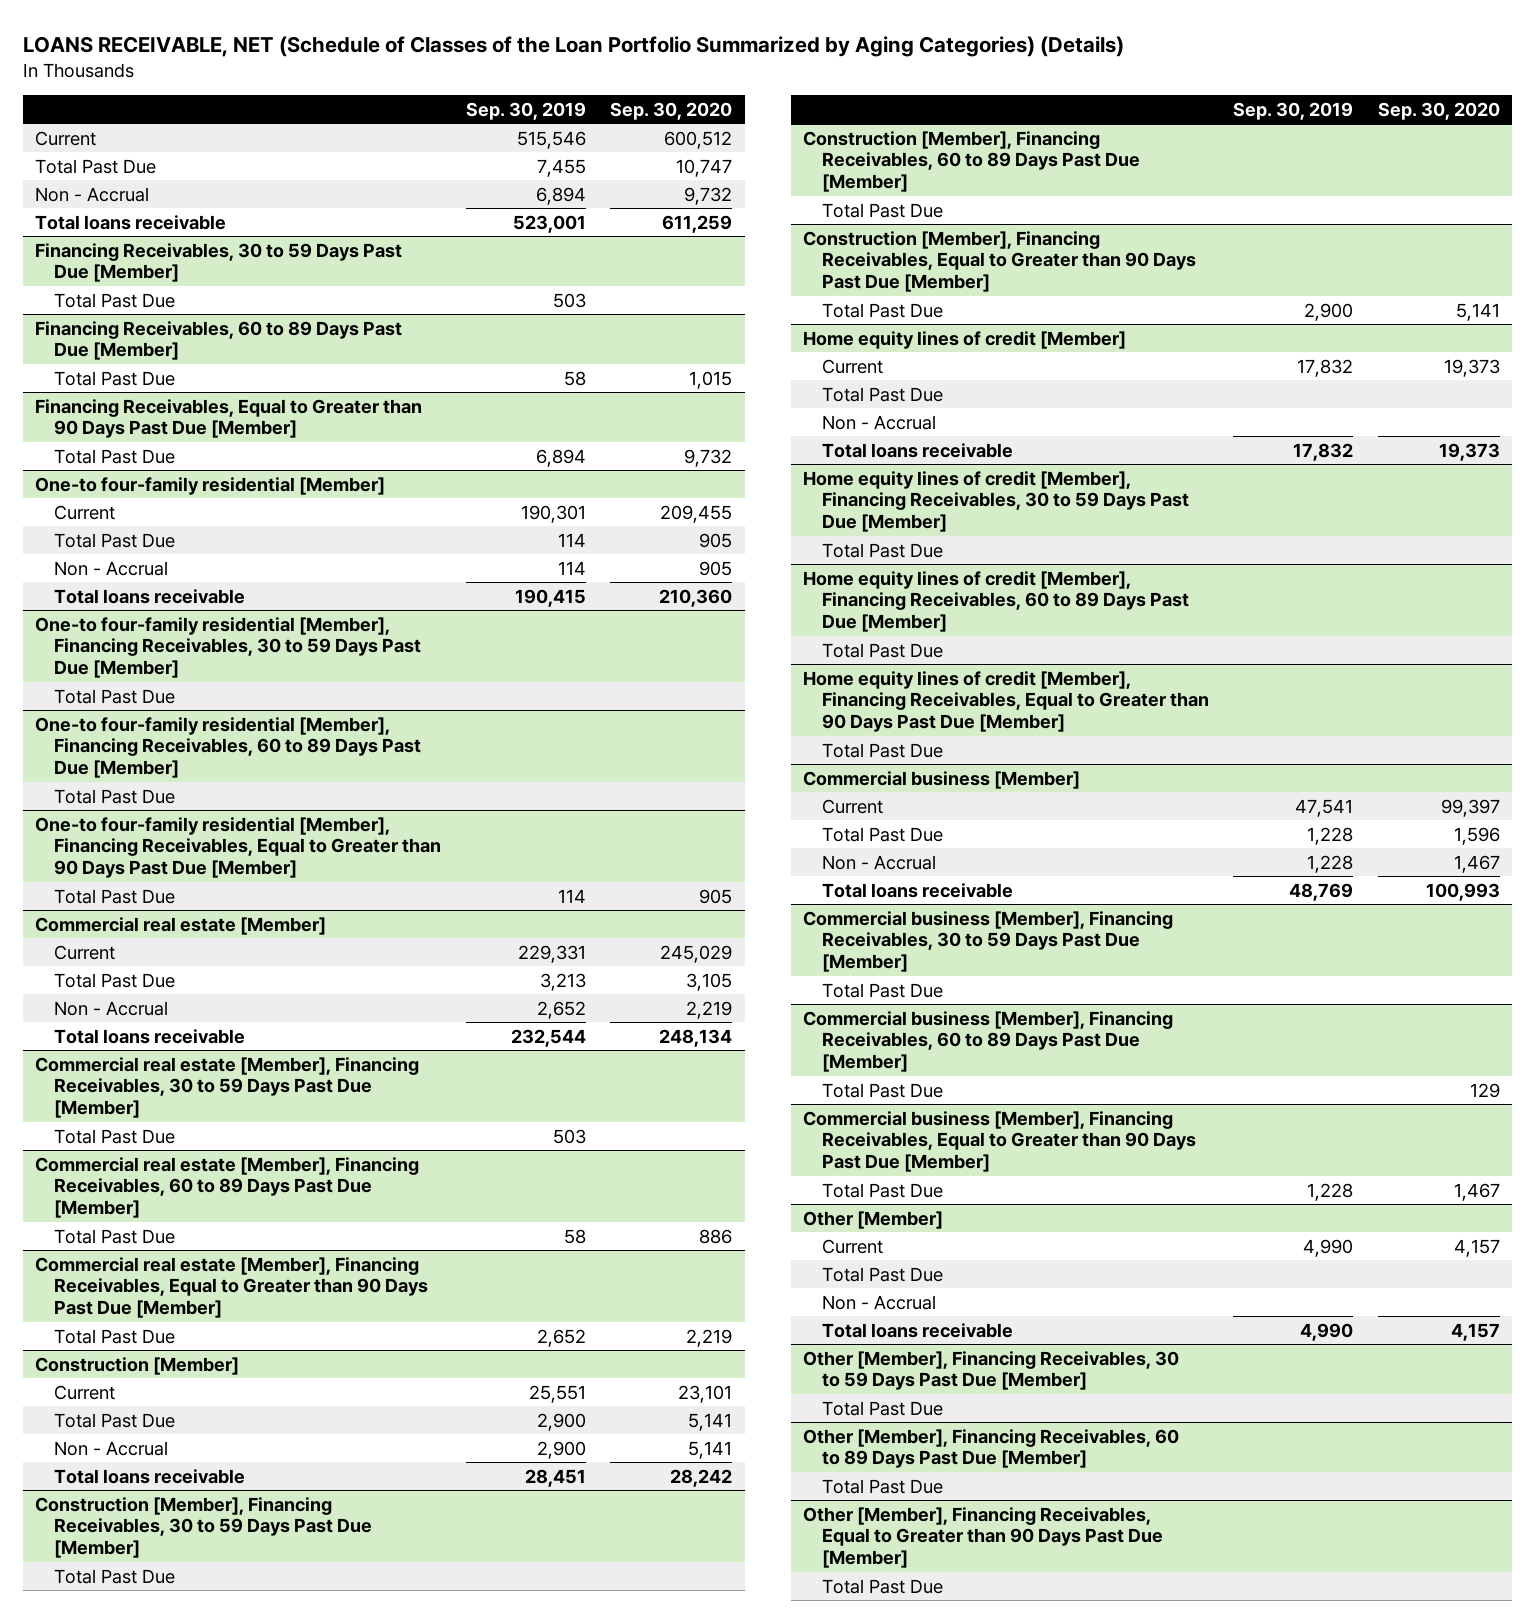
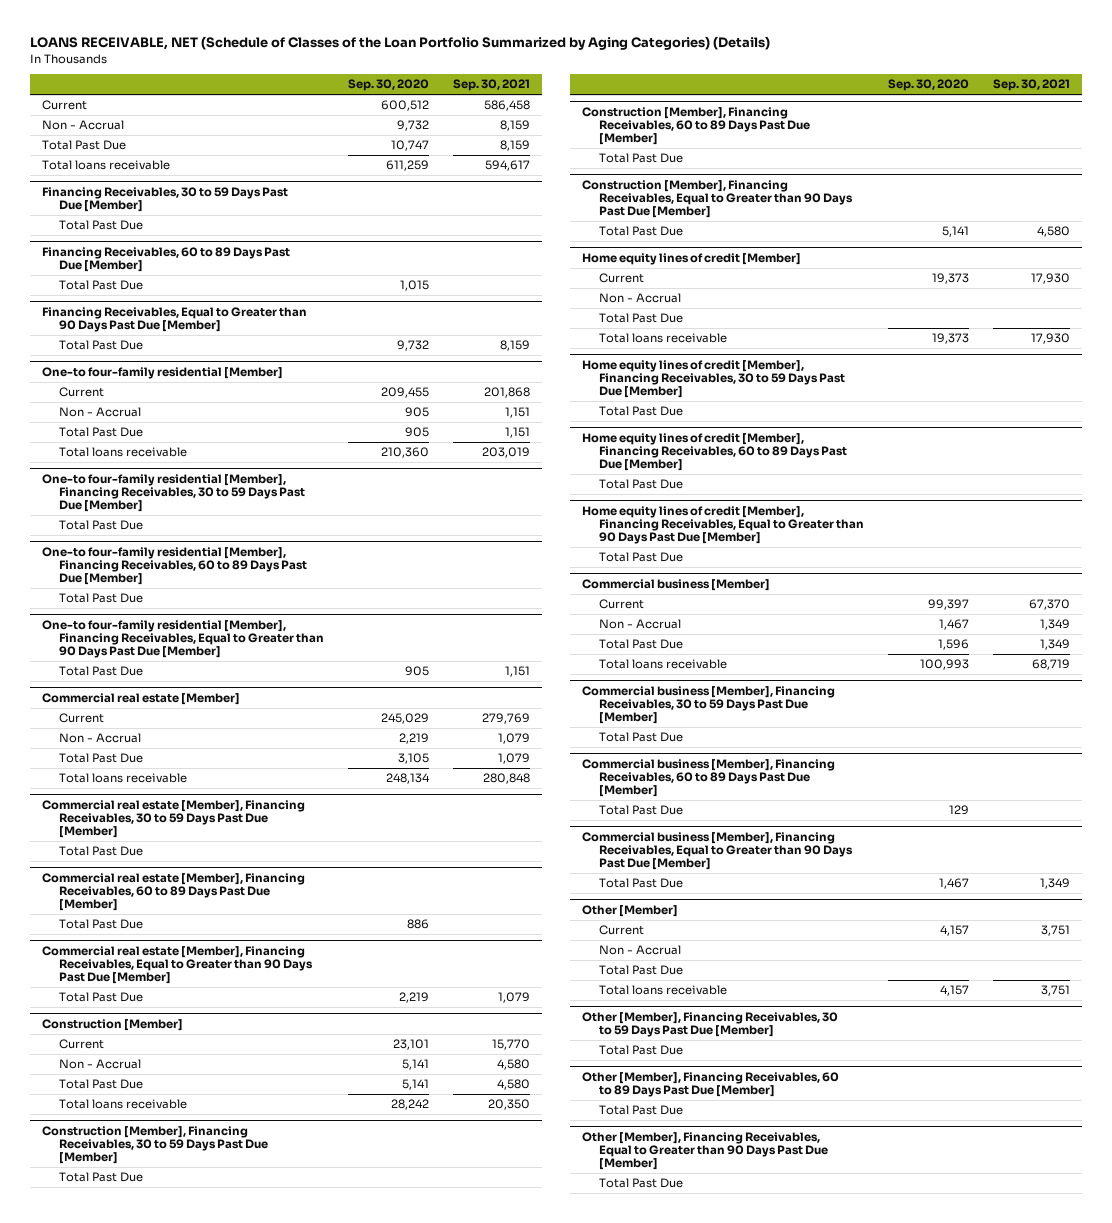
[465,101,586,120] Sep. 30, 2019 -> none
none -> [452,79,530,92] Sep. 30, 2021
[35,158,157,174] Total Past Due -> [41,140,126,151] Total Past Due
[54,532,176,548] Total Past Due -> [58,427,143,438] Total Past Due
[54,972,176,988] Total Past Due -> [58,753,143,764] Total Past Due
[54,1412,176,1428] Total Past Due -> [58,1079,143,1090] Total Past Due
[821,386,943,402] Total Past Due -> [599,313,684,324] Total Past Due
[821,826,943,842] Total Past Due -> [599,639,684,650] Total Past Due
[821,1266,943,1282] Total Past Due -> [599,965,684,976] Total Past Due

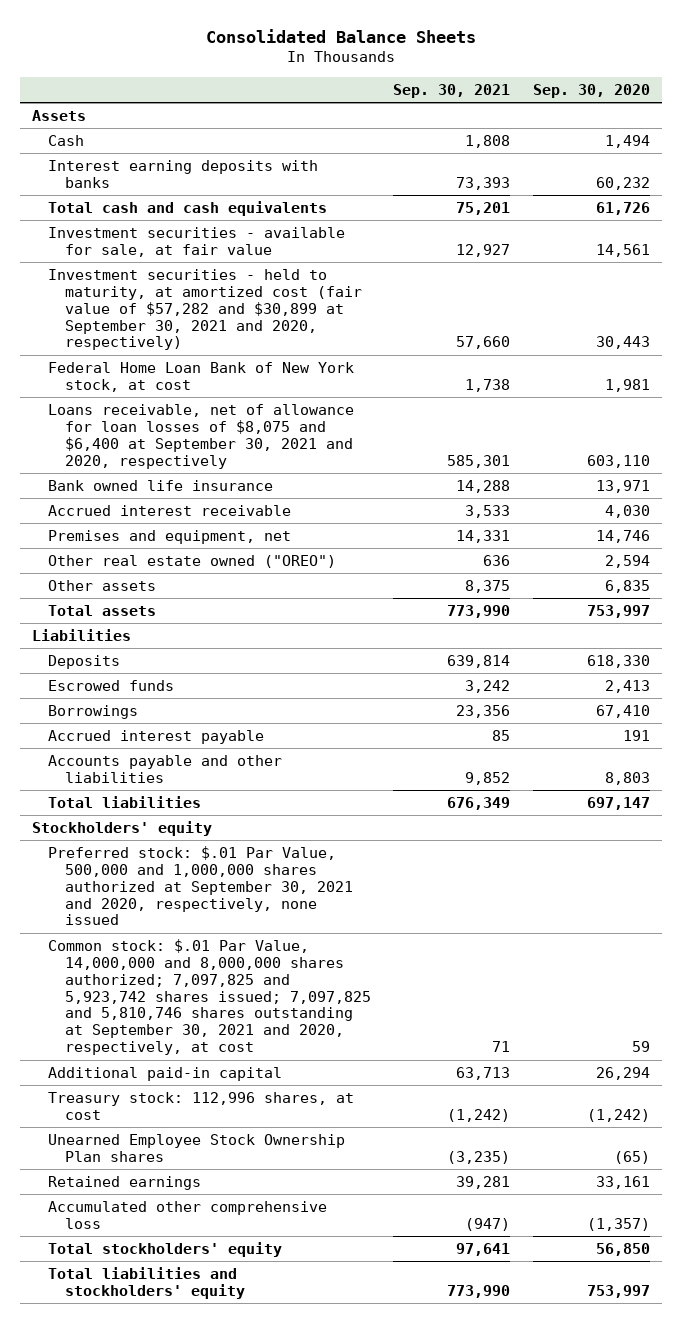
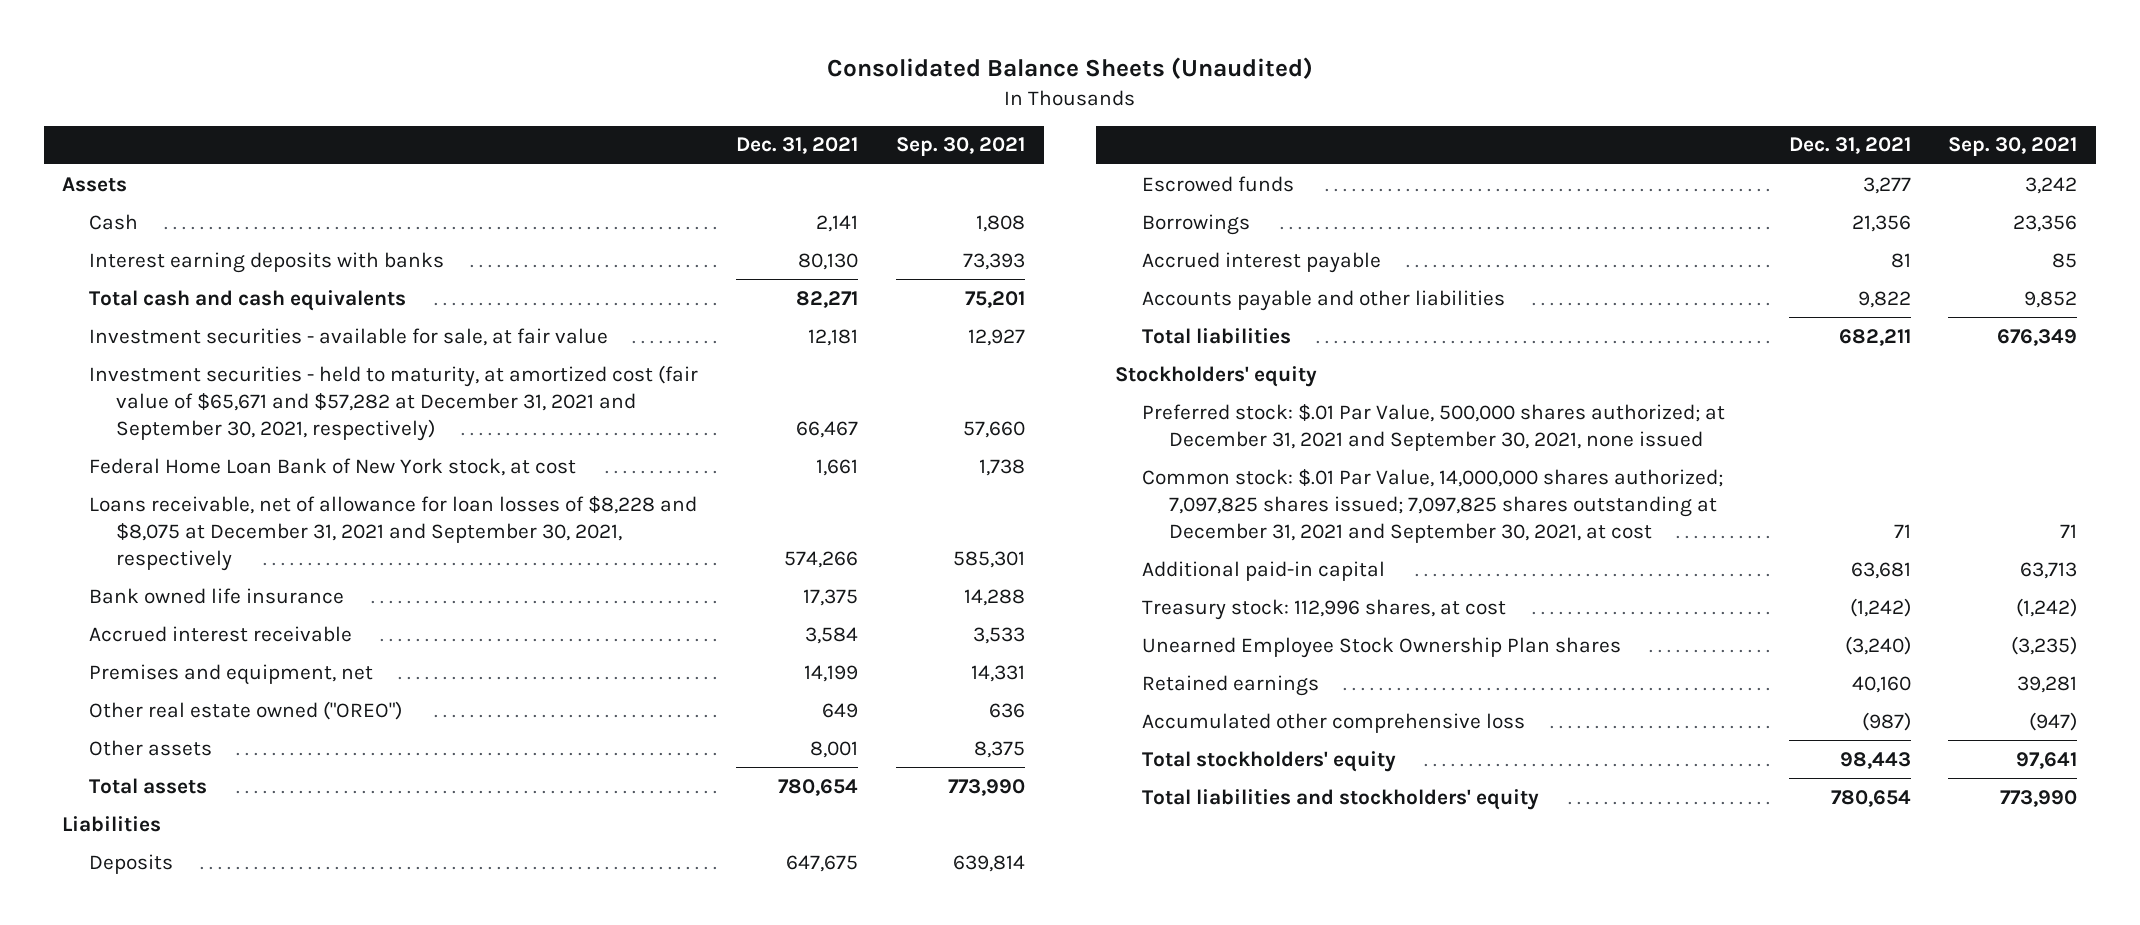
[206,28,477,43] Consolidated Balance Sheets -> [826,57,1313,80] Consolidated Balance Sheets (Unaudited)
[533,83,651,98] Sep. 30, 2020 -> none
none -> [735,137,858,155] Dec. 31, 2021
[48,268,362,351] Investment securities - held to maturity, at amortized cost (fair value of $57,282 and $30,899 at September 30, 2021 and 2020, respectively) -> [89,364,699,441] Investment securities - held to maturity, at amortized cost (fair value of $65,671 and $57,282 at December 31, 2021 and September 30, 2021, respectively)
[48,403,355,469] Loans receivable, net of allowance for loan losses of $8,075 and $6,400 at September 30, 2021 and 2020, respectively -> [89,495,698,571] Loans receivable, net of allowance for loan losses of $8,228 and $8,075 at December 31, 2021 and September 30, 2021, respectively
[48,845,353,926] Preferred stock: $.01 Par Value, 500,000 and 1,000,000 shares authorized at September 30, 2021 and 2020, respectively, none issued -> [1141,403,1725,451] Preferred stock: $.01 Par Value, 500,000 shares authorized; at December 31, 2021 and September 30, 2021, none issued
[48,938,371,1056] Common stock: $.01 Par Value, 14,000,000 and 8,000,000 shares authorized; 7,097,825 and 5,923,742 shares issued; 7,097,825 and 5,810,746 shares outstanding at September 30, 2021 and 2020, respectively, at cost -> [1141,468,1723,543] Common stock: $.01 Par Value, 14,000,000 shares authorized; 7,097,825 shares issued; 7,097,825 shares outstanding at December 31, 2021 and September 30, 2021, at cost

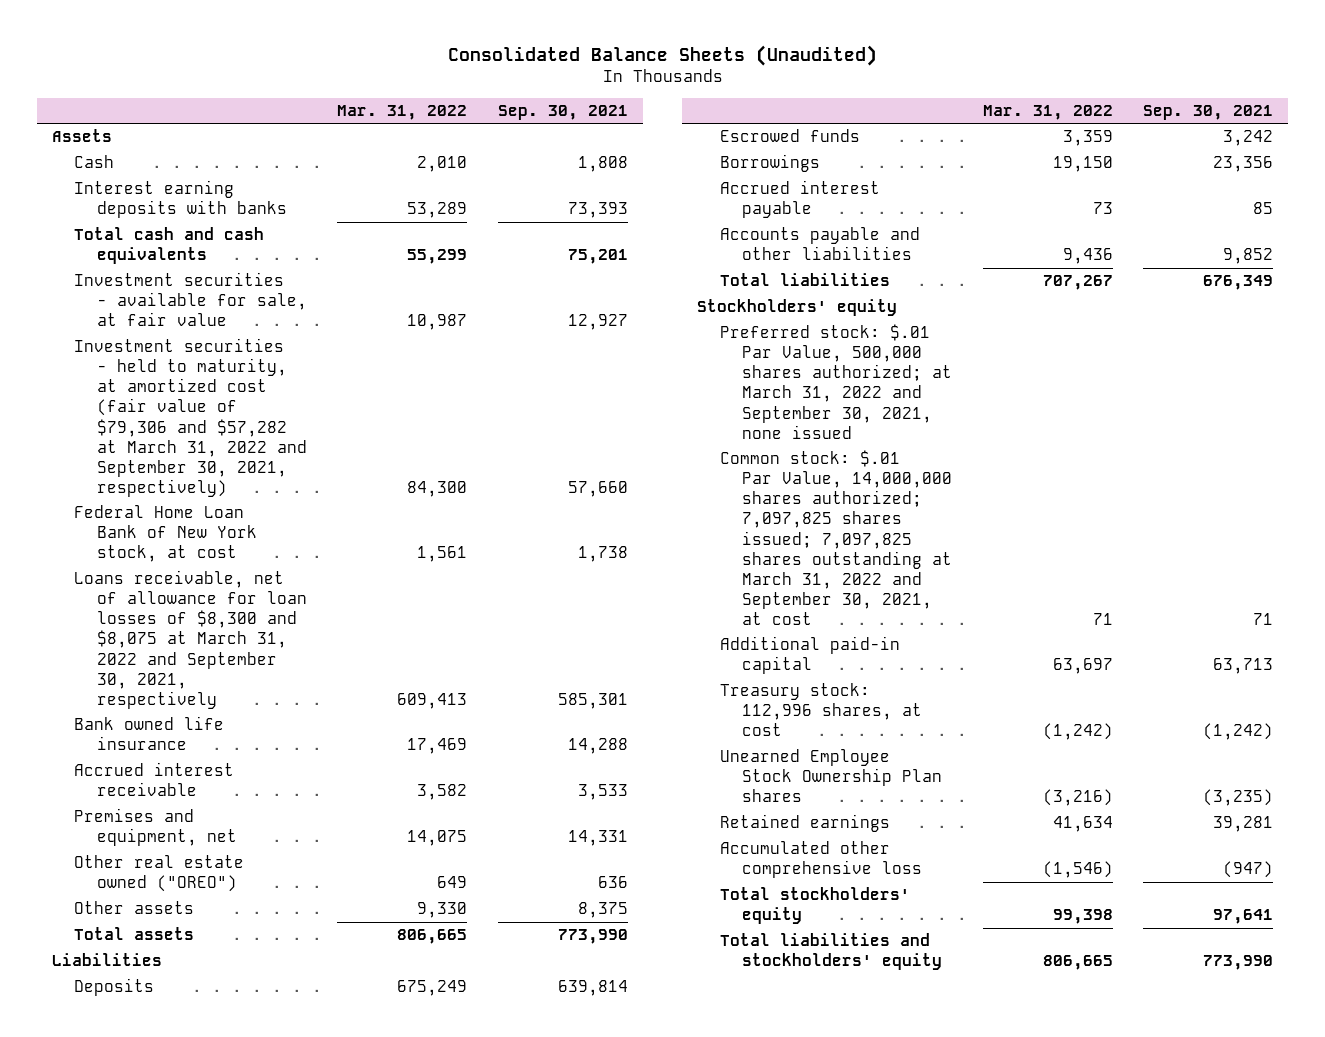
[735,137,858,155] Dec. 31, 2021 -> none
none -> [337,104,468,120] Mar. 31, 2022
[89,364,699,441] Investment securities - held to maturity, at amortized cost (fair value of $65,671 and $57,282 at December 31, 2021 and September 30, 2021, respectively) -> [74,338,307,497] Investment securities - held to maturity, at amortized cost (fair value of $79,306 and $57,282 at March 31, 2022 and September 30, 2021, respectively)
[89,495,698,571] Loans receivable, net of allowance for loan losses of $8,228 and $8,075 at December 31, 2021 and September 30, 2021, respectively -> [74,570,307,709] Loans receivable, net of allowance for loan losses of $8,300 and $8,075 at March 31, 2022 and September 30, 2021, respectively
[1141,403,1725,451] Preferred stock: $.01 Par Value, 500,000 shares authorized; at December 31, 2021 and September 30, 2021, none issued -> [719,324,953,439] Preferred stock: $.01 Par Value, 500,000 shares authorized; at March 31, 2022 and September 30, 2021, none issued
[1141,468,1723,543] Common stock: $.01 Par Value, 14,000,000 shares authorized; 7,097,825 shares issued; 7,097,825 shares outstanding at December 31, 2021 and September 30, 2021, at cost -> [719,450,953,625] Common stock: $.01 Par Value, 14,000,000 shares authorized; 7,097,825 shares issued; 7,097,825 shares outstanding at March 31, 2022 and September 30, 2021, at cost

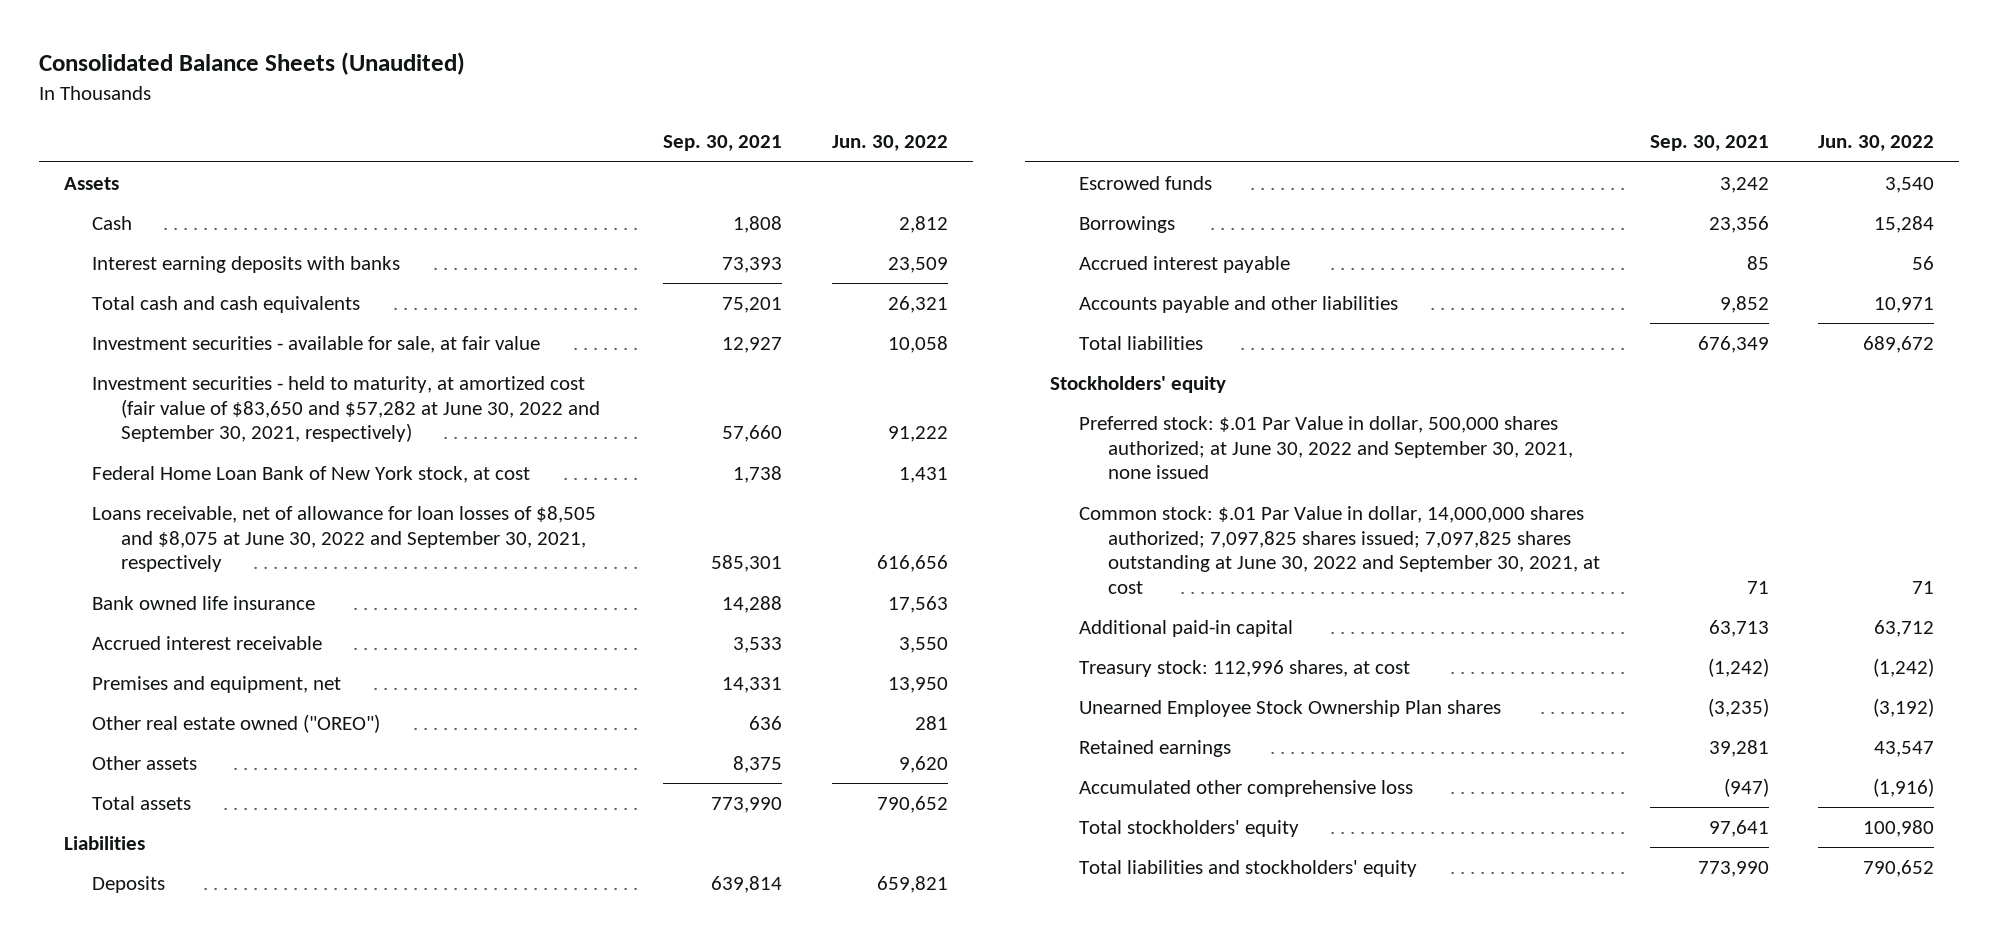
[337,104,468,120] Mar. 31, 2022 -> none
none -> [831,135,948,152] Jun. 30, 2022
[74,338,307,497] Investment securities - held to maturity, at amortized cost (fair value of $79,306 and $57,282 at March 31, 2022 and September 30, 2021, respectively) -> [92,376,601,443] Investment securities - held to maturity, at amortized cost (fair value of $83,650 and $57,282 at June 30, 2022 and September 30, 2021, respectively)
[74,570,307,709] Loans receivable, net of allowance for loan losses of $8,300 and $8,075 at March 31, 2022 and September 30, 2021, respectively -> [92,506,597,573] Loans receivable, net of allowance for loan losses of $8,505 and $8,075 at June 30, 2022 and September 30, 2021, respectively
[719,324,953,439] Preferred stock: $.01 Par Value, 500,000 shares authorized; at March 31, 2022 and September 30, 2021, none issued -> [1079,416,1573,480] Preferred stock: $.01 Par Value in dollar, 500,000 shares authorized; at June 30, 2022 and September 30, 2021, none issued
[719,450,953,625] Common stock: $.01 Par Value, 14,000,000 shares authorized; 7,097,825 shares issued; 7,097,825 shares outstanding at March 31, 2022 and September 30, 2021, at cost -> [1079,506,1600,594] Common stock: $.01 Par Value in dollar, 14,000,000 shares authorized; 7,097,825 shares issued; 7,097,825 shares outstanding at June 30, 2022 and September 30, 2021, at cost

